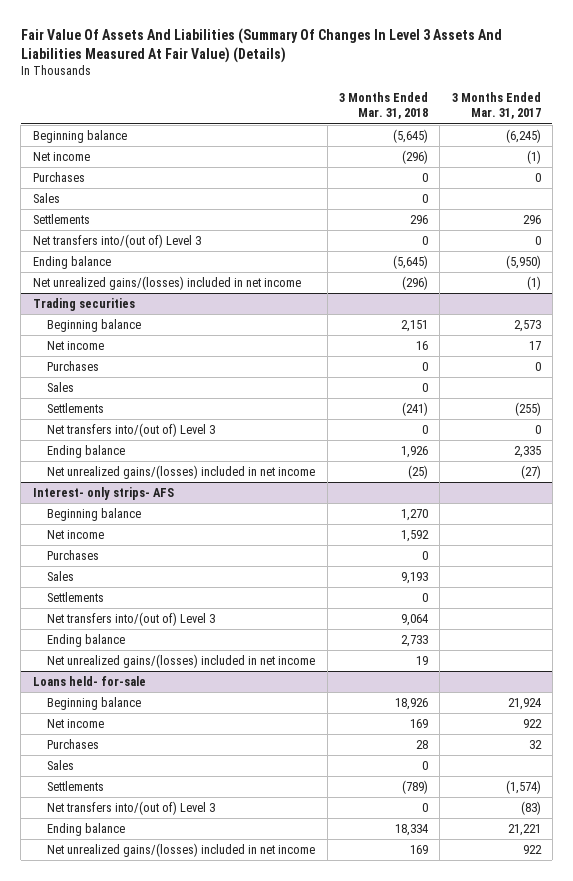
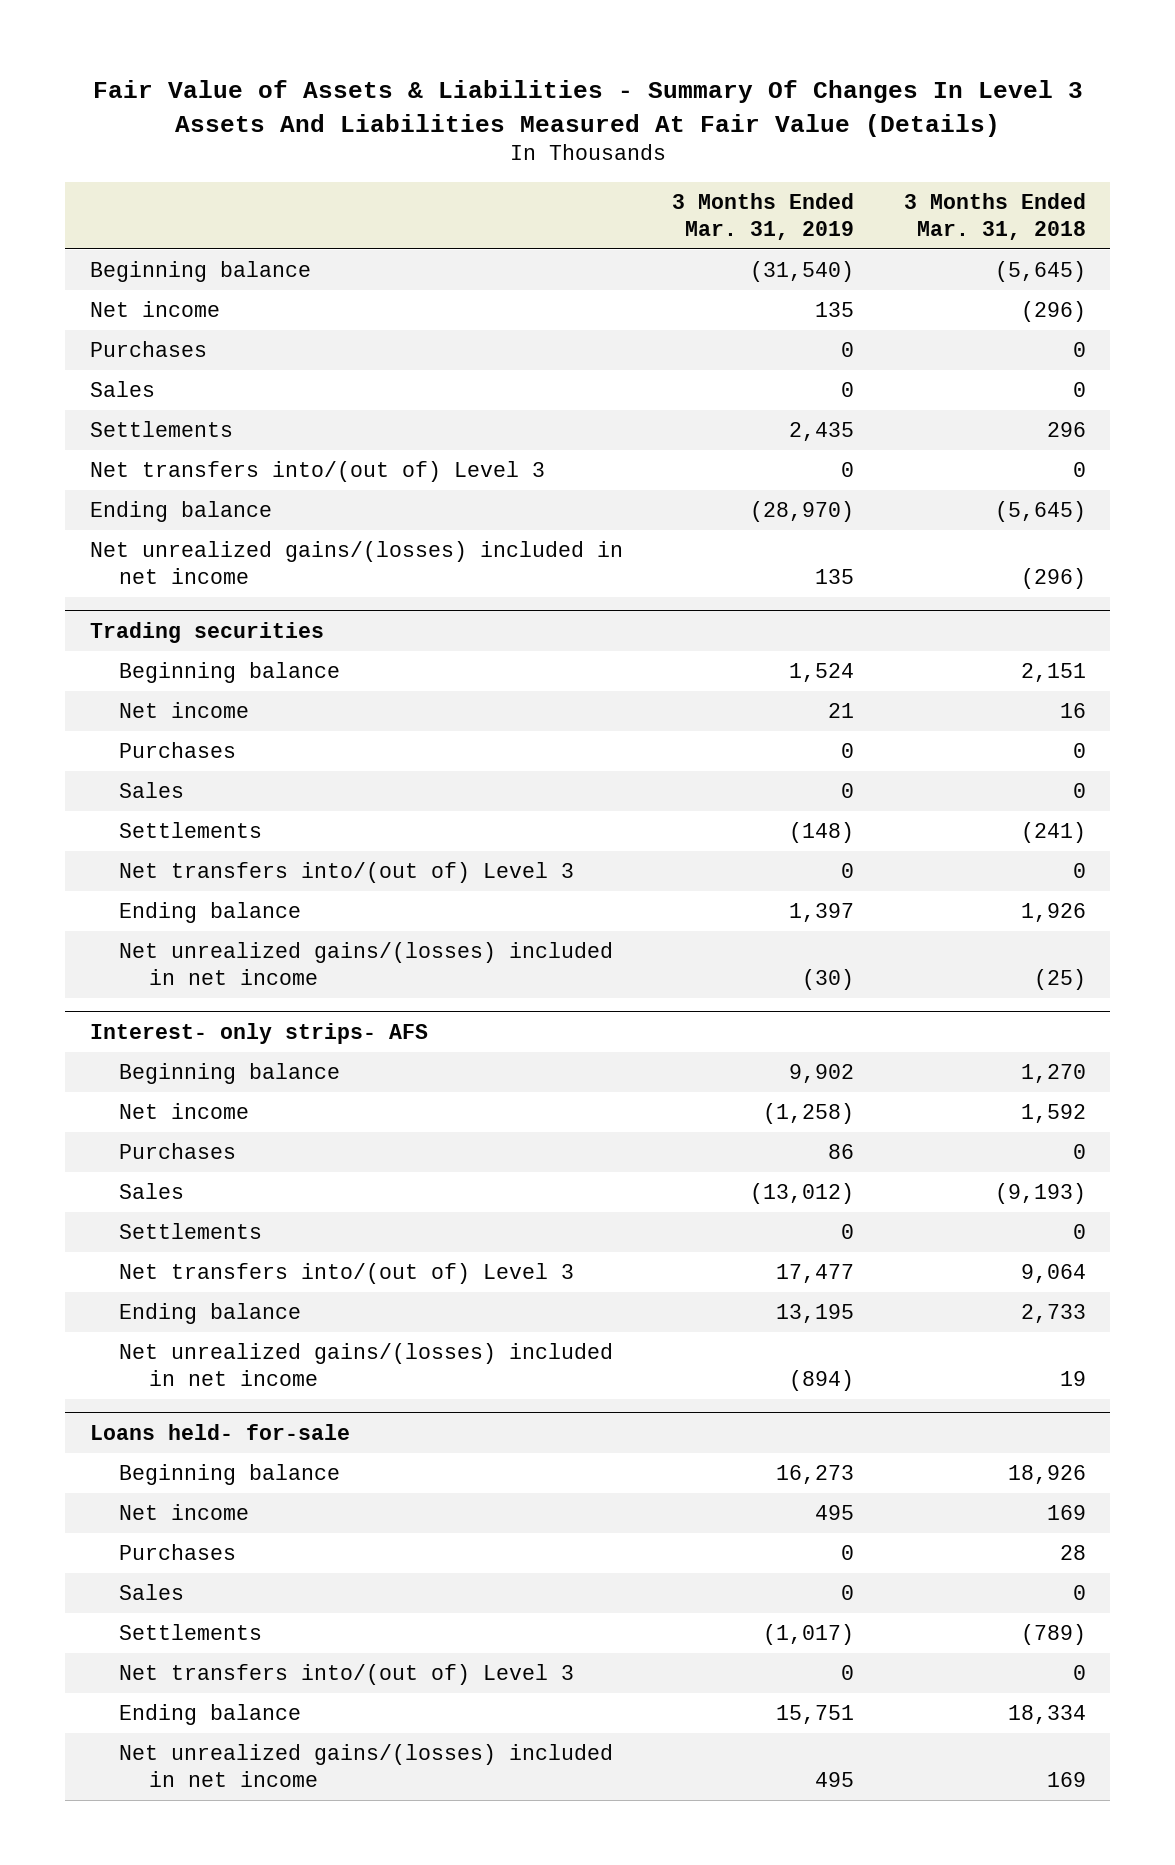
[20,27,502,63] Fair Value Of Assets And Liabilities (Summary Of Changes In Level 3 Assets And Liabilities Measured At Fair Value) (Details) -> [92,80,1083,137] Fair Value of Assets & Liabilities - Summary Of Changes In Level 3 Assets And Liabilities Measured At Fair Value (Details)
[451,92,541,120] 3 Months Ended Mar. 31, 2017 -> none
none -> [672,193,855,240] 3 Months Ended Mar. 31, 2019
[400,571,428,584] 9,193 -> [994,1183,1086,1205] (9,193)

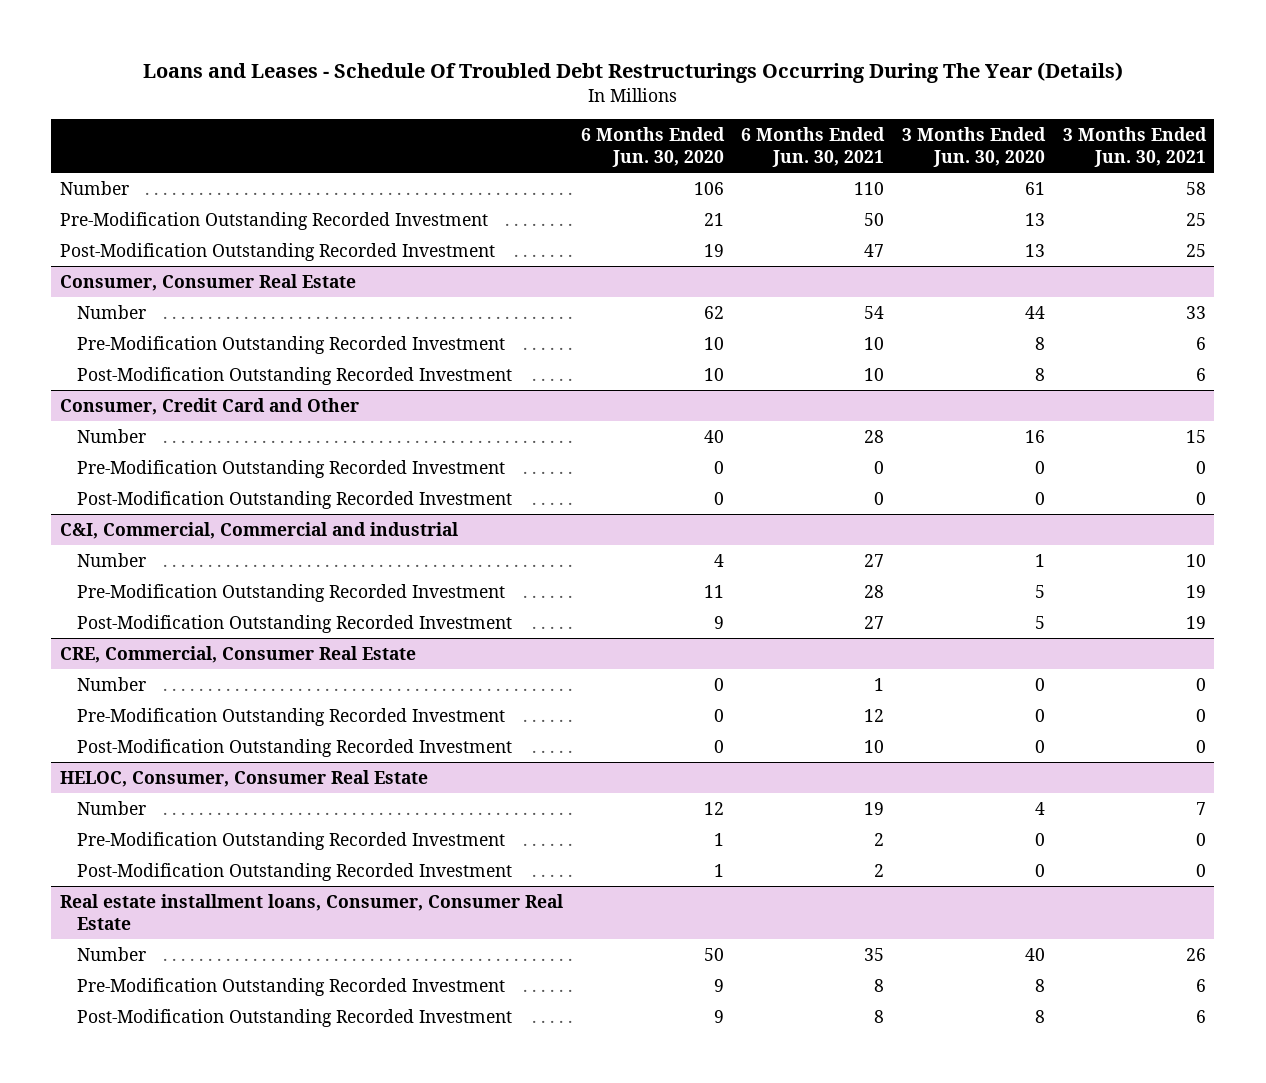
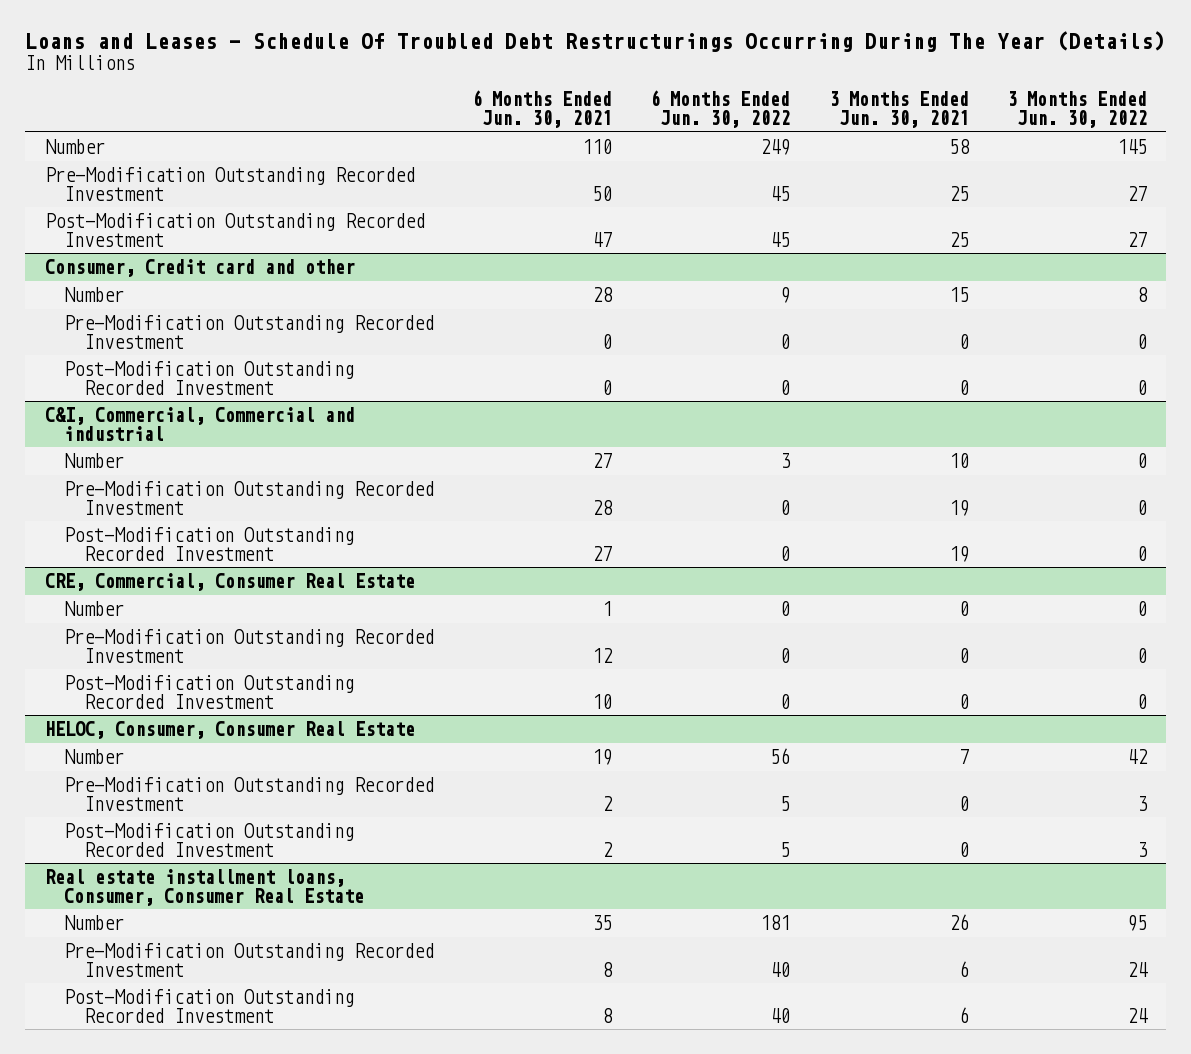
[580,126,725,168] 6 Months Ended Jun. 30, 2020 -> none
[901,126,1046,168] 3 Months Ended Jun. 30, 2020 -> none
none -> [650,90,791,128] 6 Months Ended Jun. 30, 2022
none -> [1006,91,1147,128] 3 Months Ended Jun. 30, 2022
[60,273,357,291] Consumer, Consumer Real Estate -> none
[76,304,146,319] Number -> none
[76,335,505,354] Pre-Modification Outstanding Recorded Investment -> none
[76,366,512,385] Post-Modification Outstanding Recorded Investment -> none
[60,397,360,415] Consumer, Credit Card and Other -> [44,259,355,278] Consumer, Credit card and other

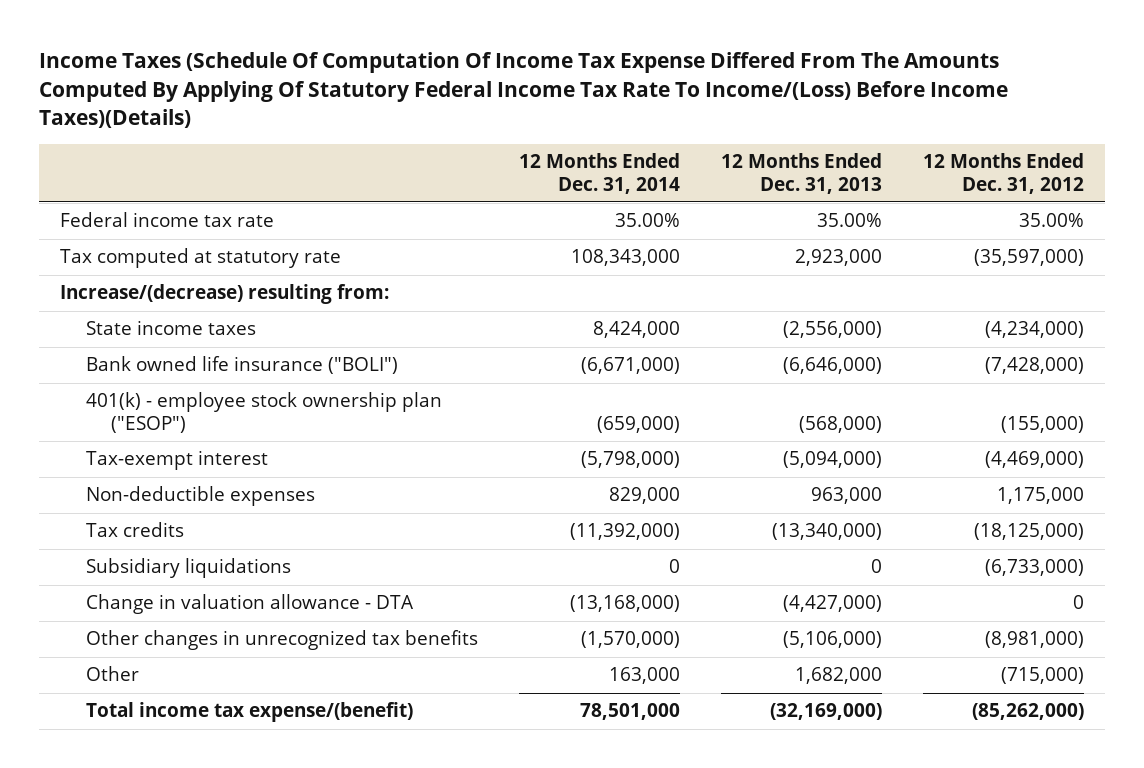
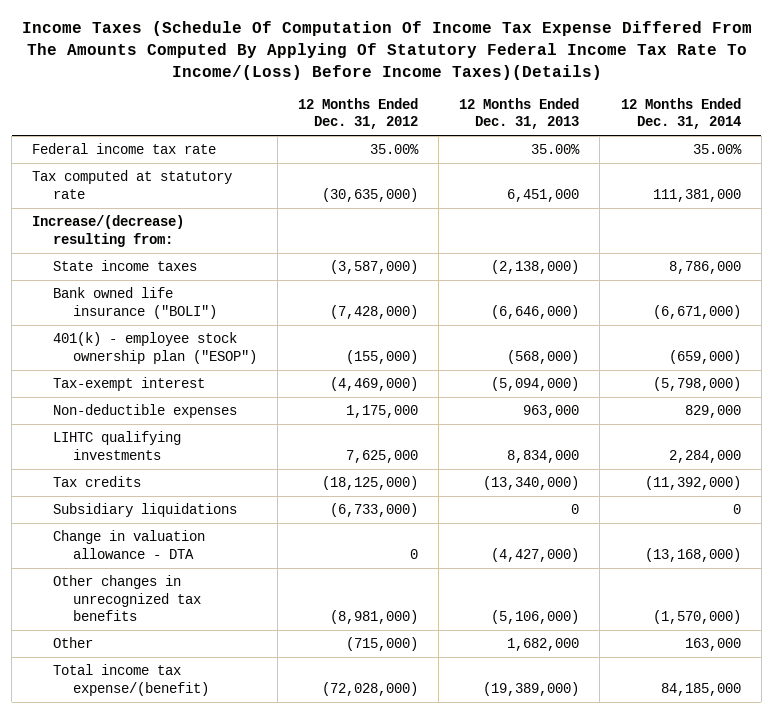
[570,249,680,267] 108,343,000 -> [652,188,741,202] 111,381,000
[795,249,883,267] 2,923,000 -> [507,188,580,202] 6,451,000
[974,249,1085,267] (35,597,000) -> [321,187,418,202] (30,635,000)
[592,321,680,339] 8,424,000 -> [668,261,741,275] 8,786,000
[783,321,883,339] (2,556,000) -> [491,260,580,275] (2,138,000)
[985,321,1085,339] (4,234,000) -> [329,260,418,275] (3,587,000)
none -> [52,431,181,460] LIHTC qualifying investments
[579,703,680,721] 78,501,000 -> [660,682,741,696] 84,185,000
[770,703,883,721] (32,169,000) -> [483,681,580,696] (19,389,000)
[972,703,1085,721] (85,262,000) -> [321,681,418,696] (72,028,000)

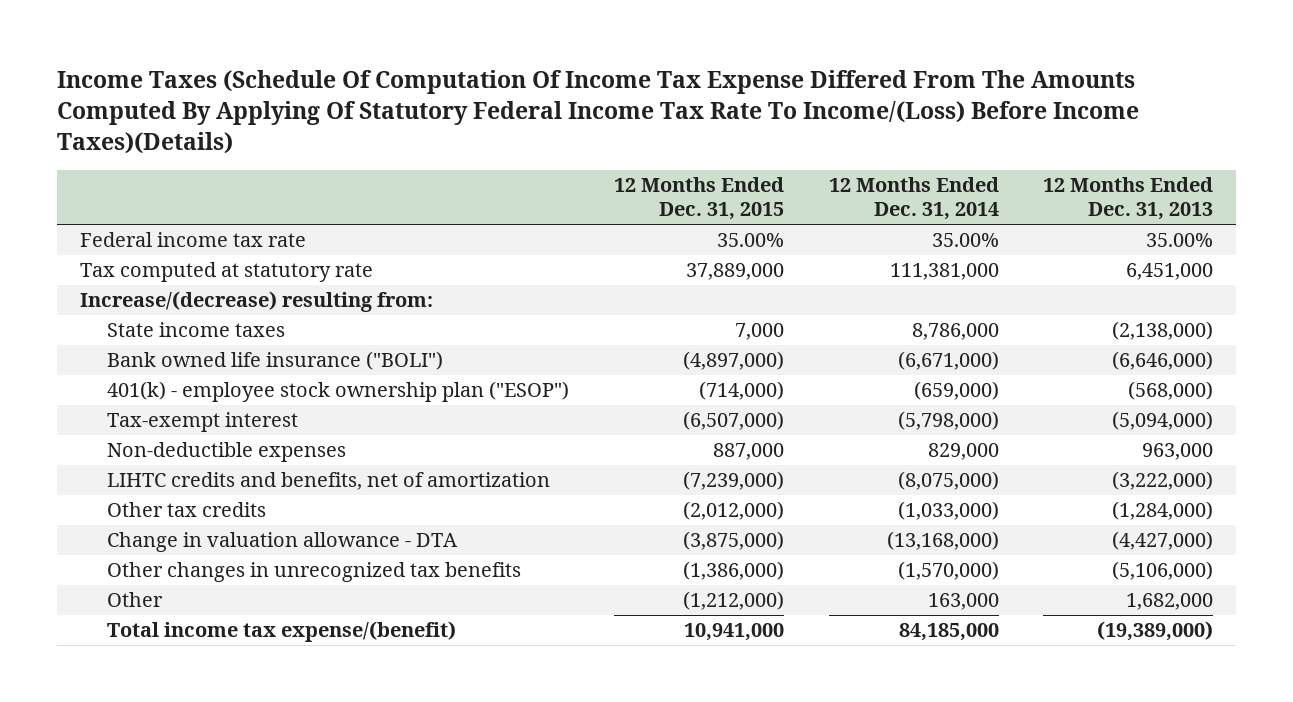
[297,97,418,130] 12 Months Ended Dec. 31, 2012 -> none
none -> [613,177,784,221] 12 Months Ended Dec. 31, 2015
[52,431,181,460] LIHTC qualifying investments -> none
[52,503,237,518] Subsidiary liquidations -> none
none -> [107,472,551,491] LIHTC credits and benefits, net of amortization
[52,476,141,488] Tax credits -> [107,502,267,518] Other tax credits
[483,476,580,491] (13,340,000) -> [1112,501,1214,521] (1,284,000)
[644,476,741,491] (11,392,000) -> [897,501,999,521] (1,033,000)

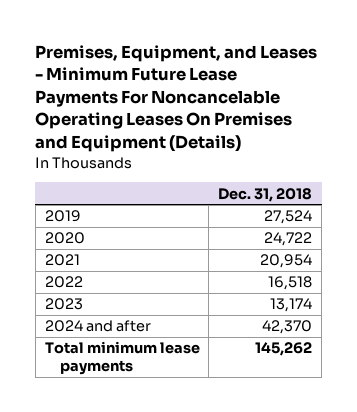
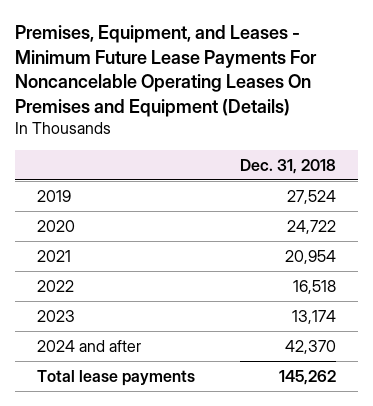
[44,341,200,375] Total minimum lease payments -> [37,369,196,386] Total lease payments

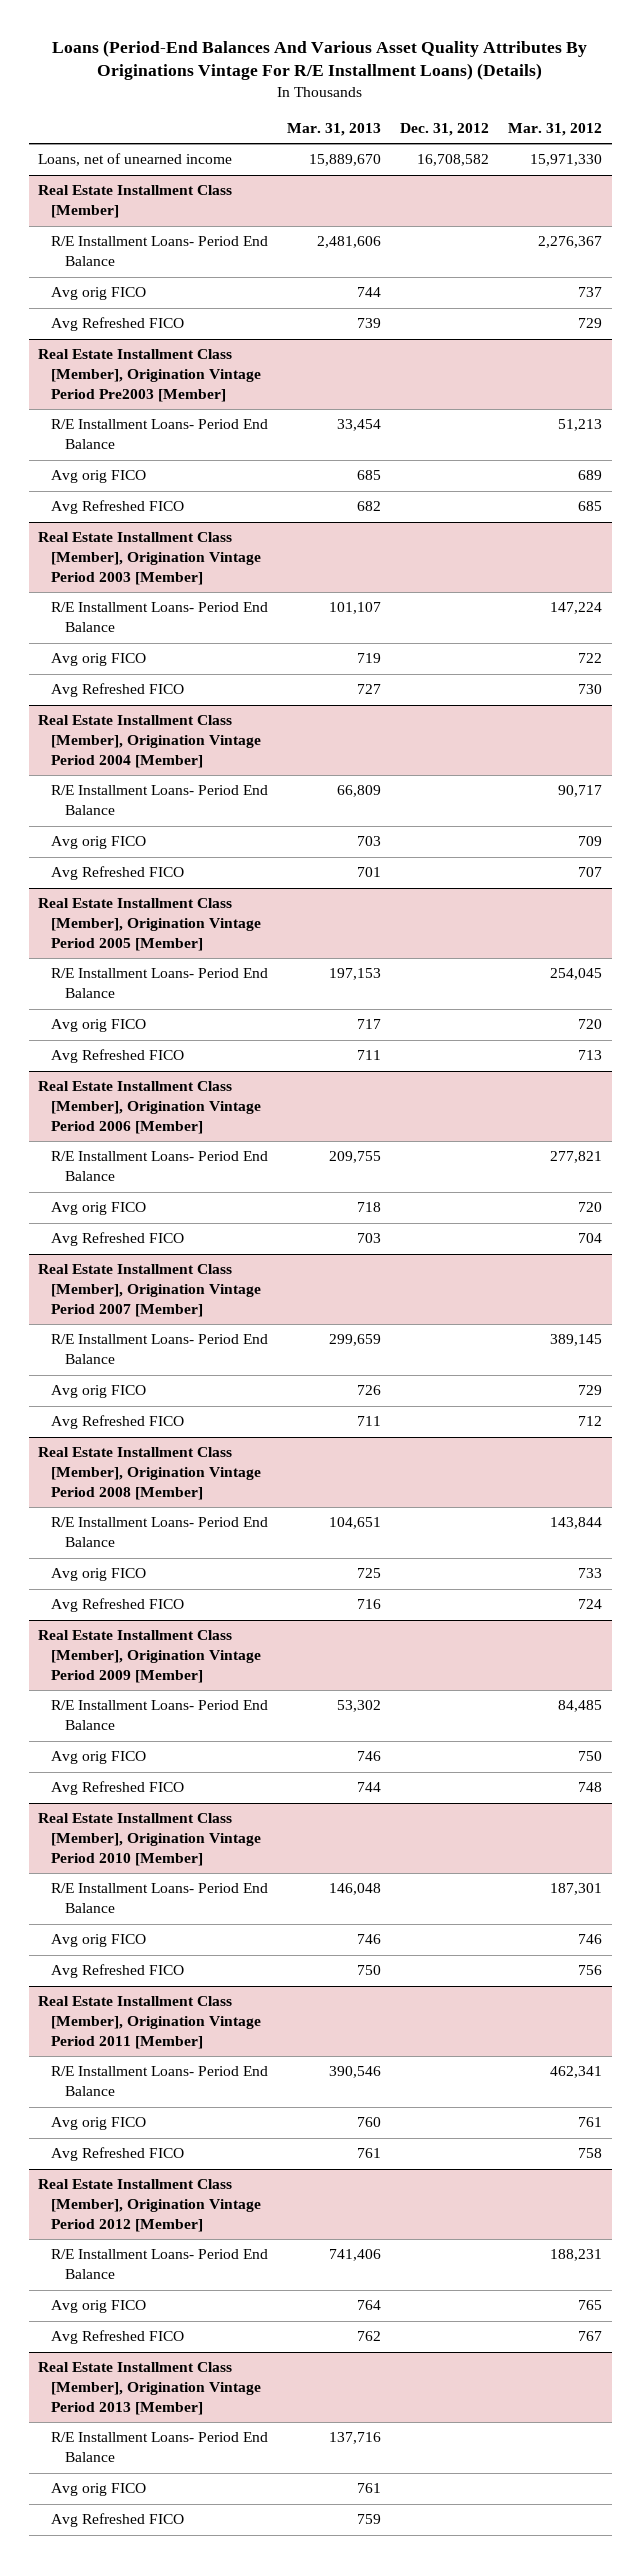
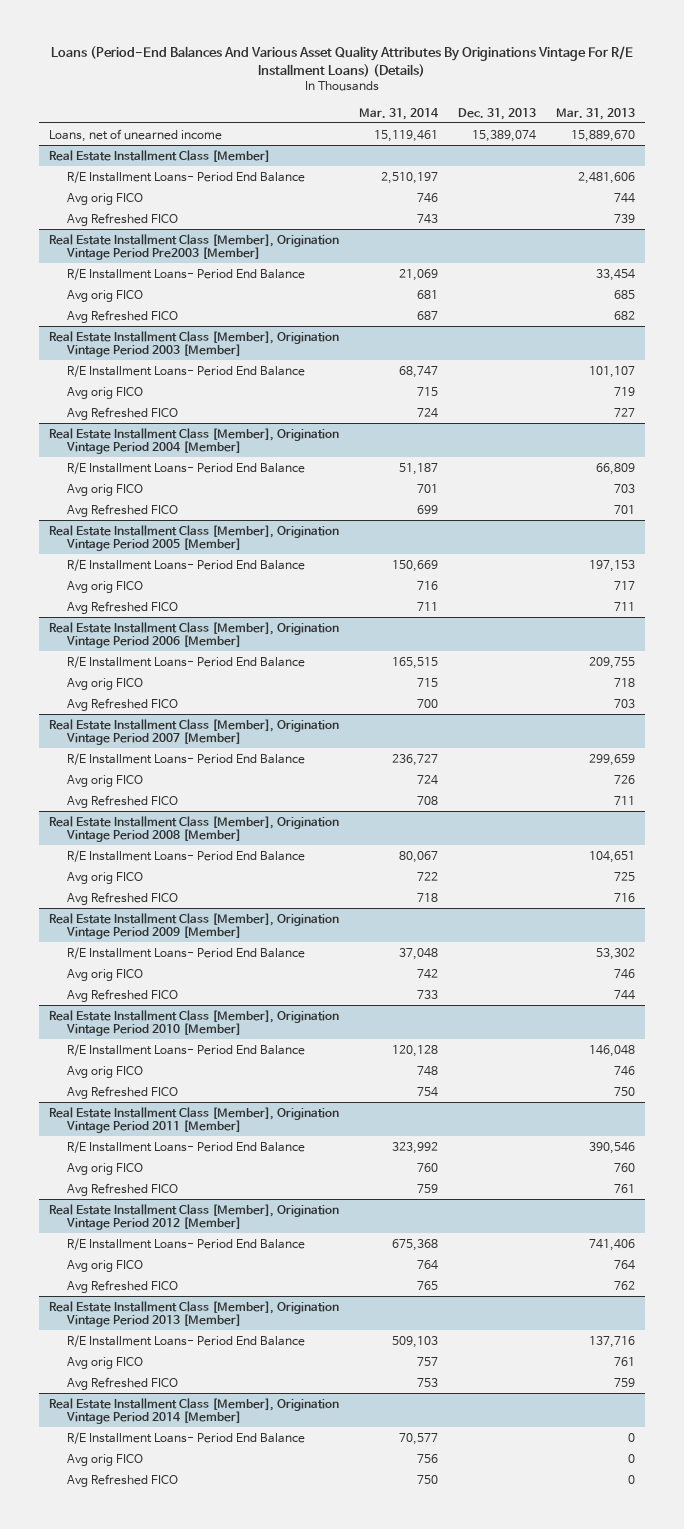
[400,122,490,136] Dec. 31, 2012 -> none
[508,122,603,136] Mar. 31, 2012 -> none
none -> [359,107,440,120] Mar. 31, 2014
none -> [458,107,537,120] Dec. 31, 2013
none -> [49,1397,340,1424] Real Estate Installment Class [Member], Origination Vintage Period 2014 [Member]
none -> [66,1431,305,1444] R/E Installment Loans- Period End Balance
none -> [66,1453,143,1466] Avg orig FICO
none -> [66,1473,178,1487] Avg Refreshed FICO

